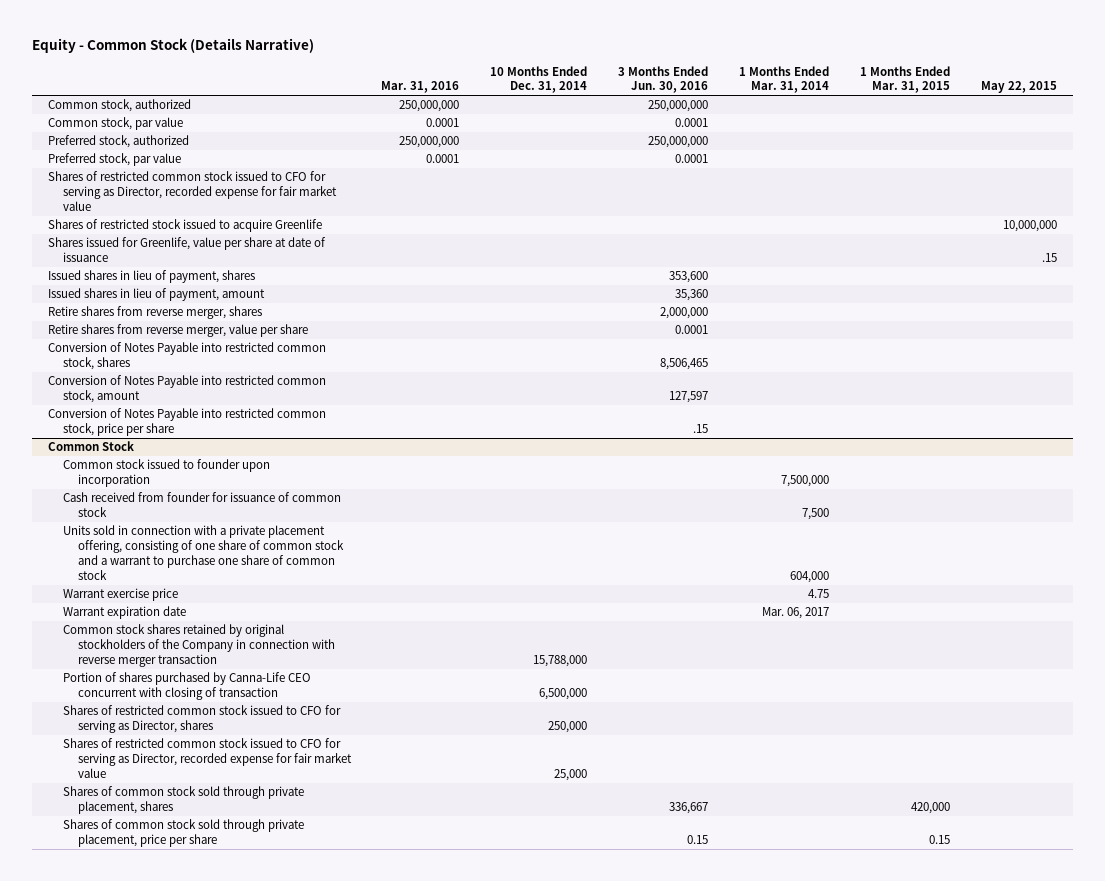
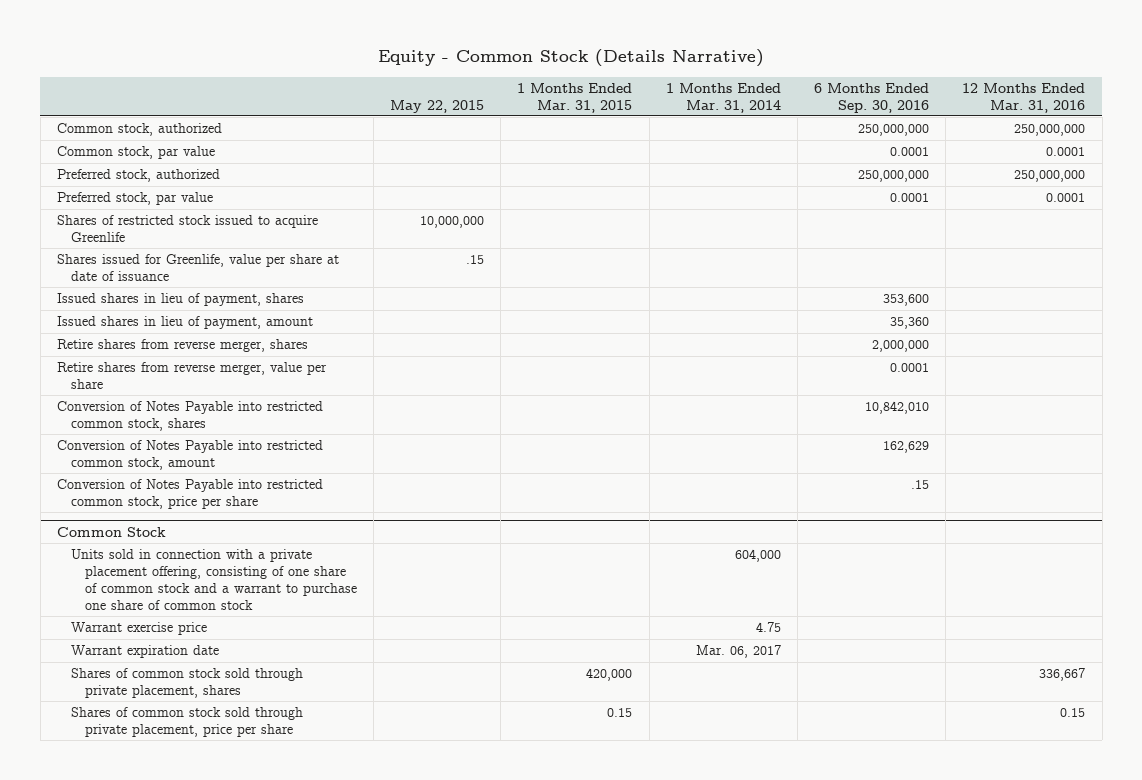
[381,81,460,94] Mar. 31, 2016 -> none
[490,65,588,94] 10 Months Ended Dec. 31, 2014 -> none
[618,65,709,94] 3 Months Ended Jun. 30, 2016 -> none
none -> [814,82,930,113] 6 Months Ended Sep. 30, 2016
none -> [962,82,1086,113] 12 Months Ended Mar. 31, 2016
[47,171,337,212] Shares of restricted common stock issued to CFO for serving as Director, recorded expense for fair market value -> none
[62,459,270,488] Common stock issued to founder upon incorporation -> none
[62,492,341,518] Cash received from founder for issuance of common stock -> none
[62,624,335,668] Common stock shares retained by original stockholders of the Company in connection with reverse merger transaction -> none
[62,672,311,701] Portion of shares purchased by Canna-Life CEO concurrent with closing of transaction -> none
[62,705,341,734] Shares of restricted common stock issued to CFO for serving as Director, shares -> none
[62,738,352,779] Shares of restricted common stock issued to CFO for serving as Director, recorded expense for fair market value -> none

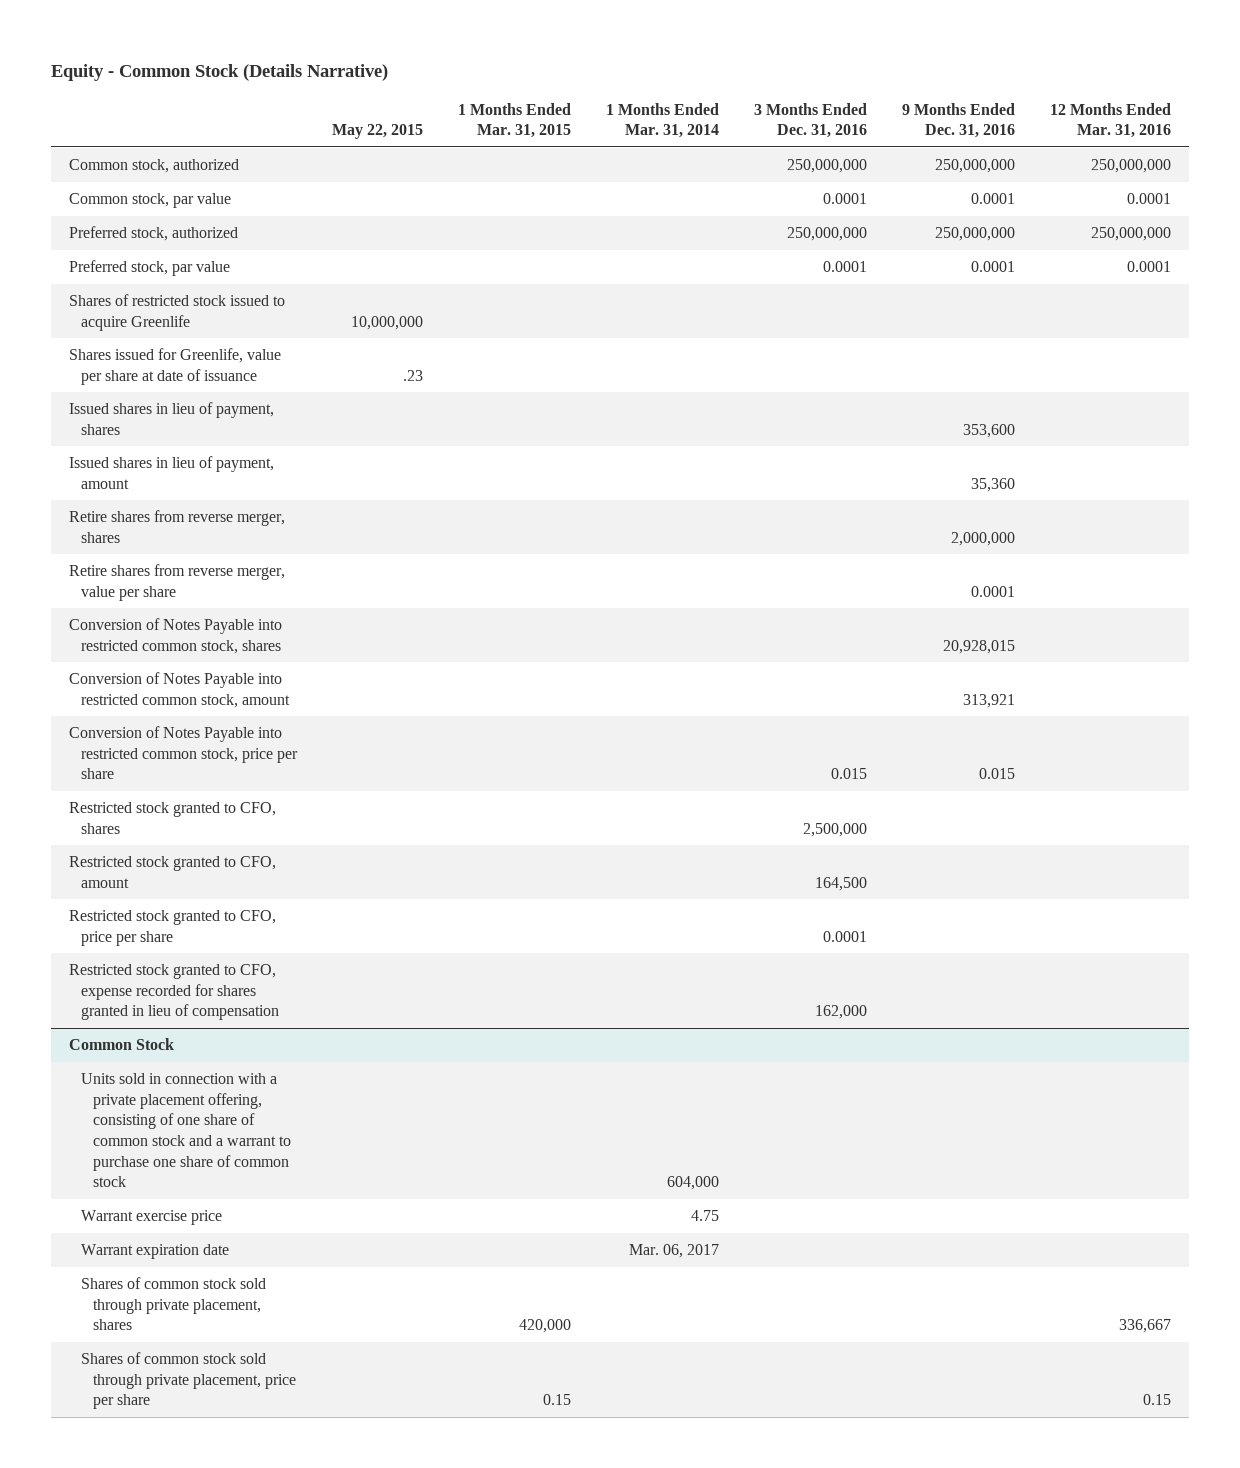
[814,82,930,113] 6 Months Ended Sep. 30, 2016 -> none
none -> [753,102,867,139] 3 Months Ended Dec. 31, 2016
none -> [901,102,1015,139] 9 Months Ended Dec. 31, 2016
[465,255,484,265] .15 -> [402,369,423,381] .23
none -> [69,802,277,834] Restricted stock granted to CFO, shares
none -> [69,856,277,888] Restricted stock granted to CFO, amount
none -> [69,910,277,946] Restricted stock granted to CFO, price per share
none -> [69,964,279,1021] Restricted stock granted to CFO, expense recorded for shares granted in lieu of compensation

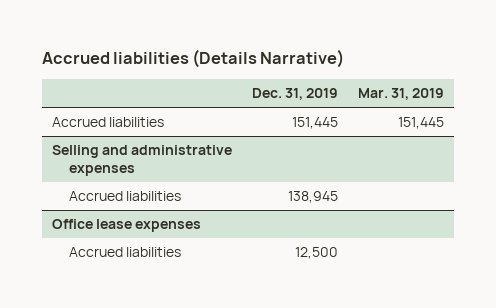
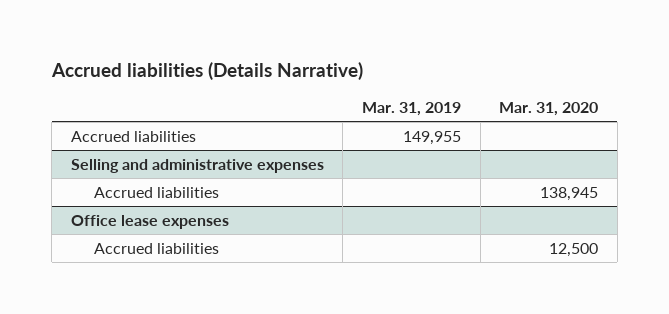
[252,88,339,101] Dec. 31, 2019 -> none
none -> [499,102,599,117] Mar. 31, 2020
[397,117,444,130] 151,445 -> [402,130,461,145] 149,955

